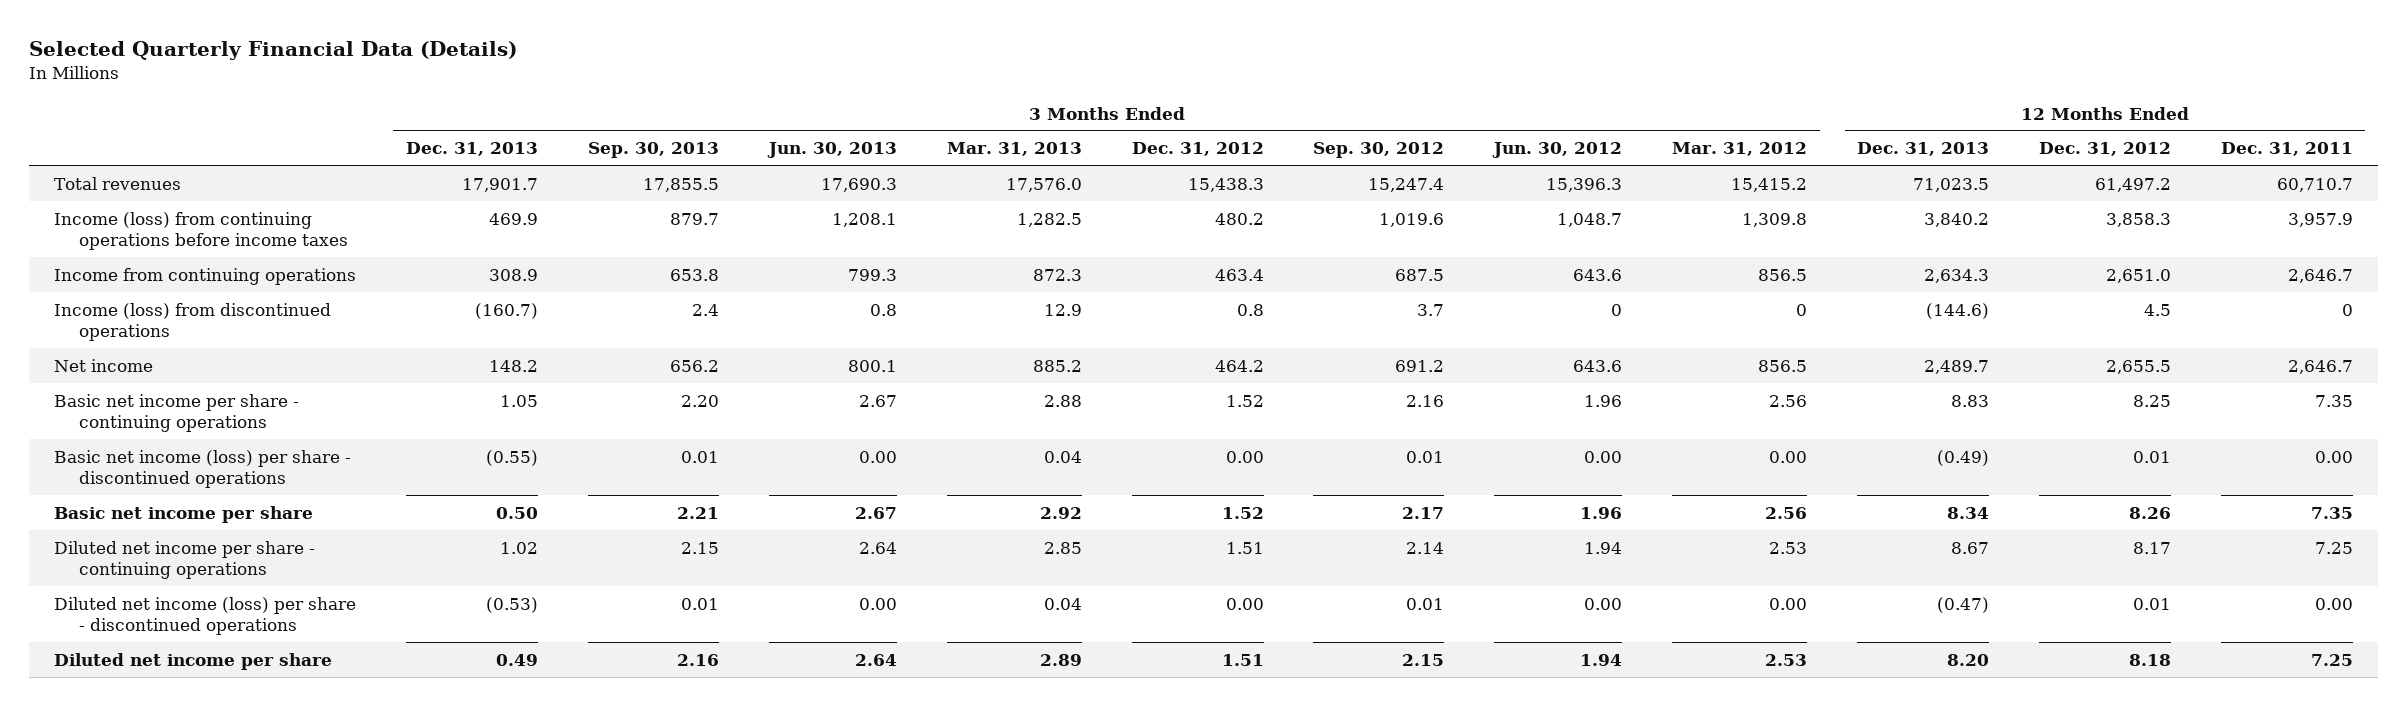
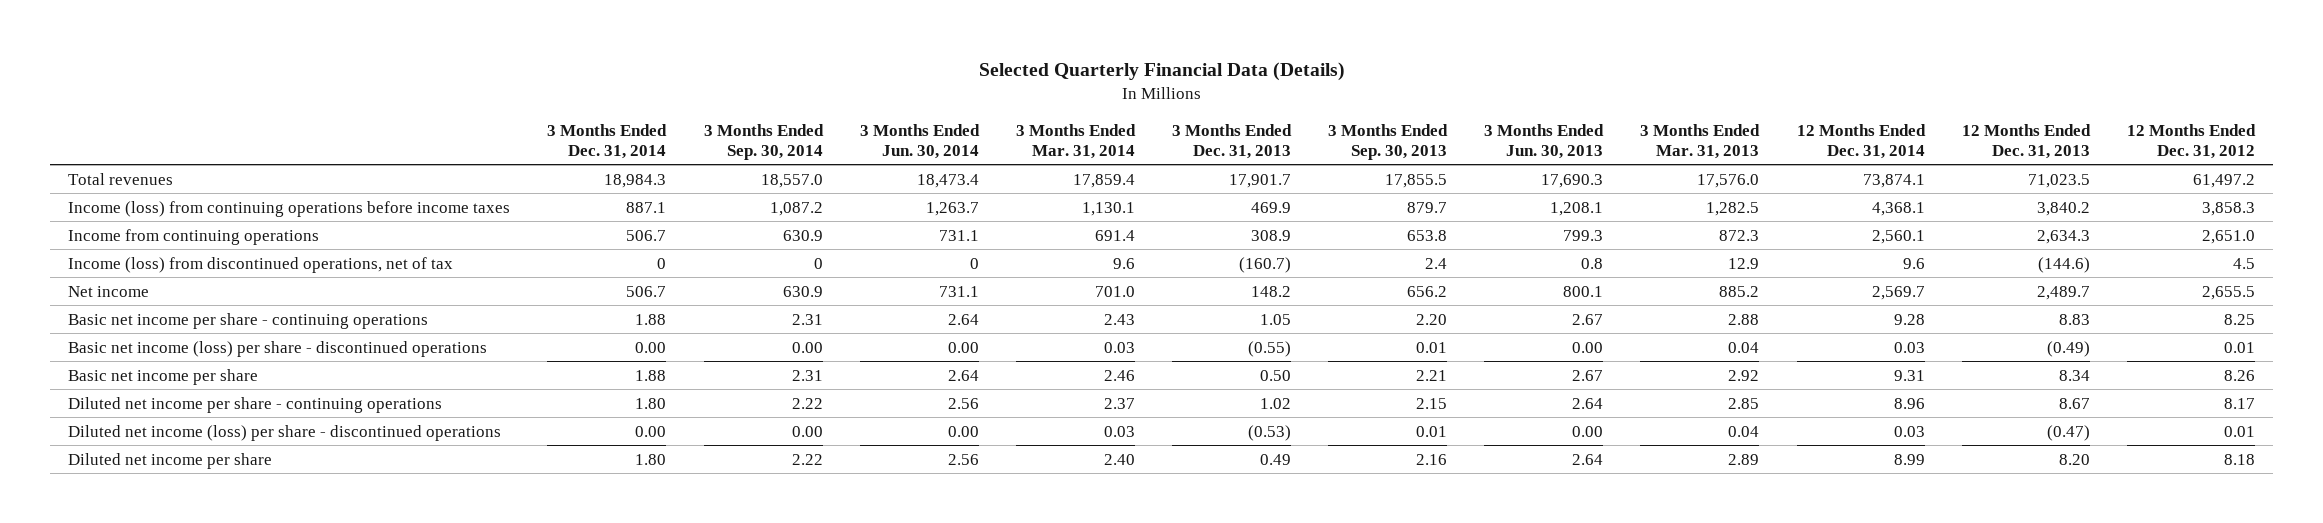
[1131,142,1264,157] Dec. 31, 2012 -> none
[1313,142,1445,159] Sep. 30, 2012 -> none
[1492,142,1623,159] Jun. 30, 2012 -> none
[1672,142,1808,157] Mar. 31, 2012 -> none
[2220,142,2353,157] Dec. 31, 2011 -> none
none -> [547,123,668,159] 3 Months Ended Dec. 31, 2014
none -> [703,123,824,160] 3 Months Ended Sep. 30, 2014
none -> [859,123,980,159] 3 Months Ended Jun. 30, 2014
none -> [1015,123,1136,159] 3 Months Ended Mar. 31, 2014
none -> [1796,123,1926,159] 12 Months Ended Dec. 31, 2014
[54,302,332,341] Income (loss) from discontinued operations -> [68,256,454,273] Income (loss) from discontinued operations, net of tax

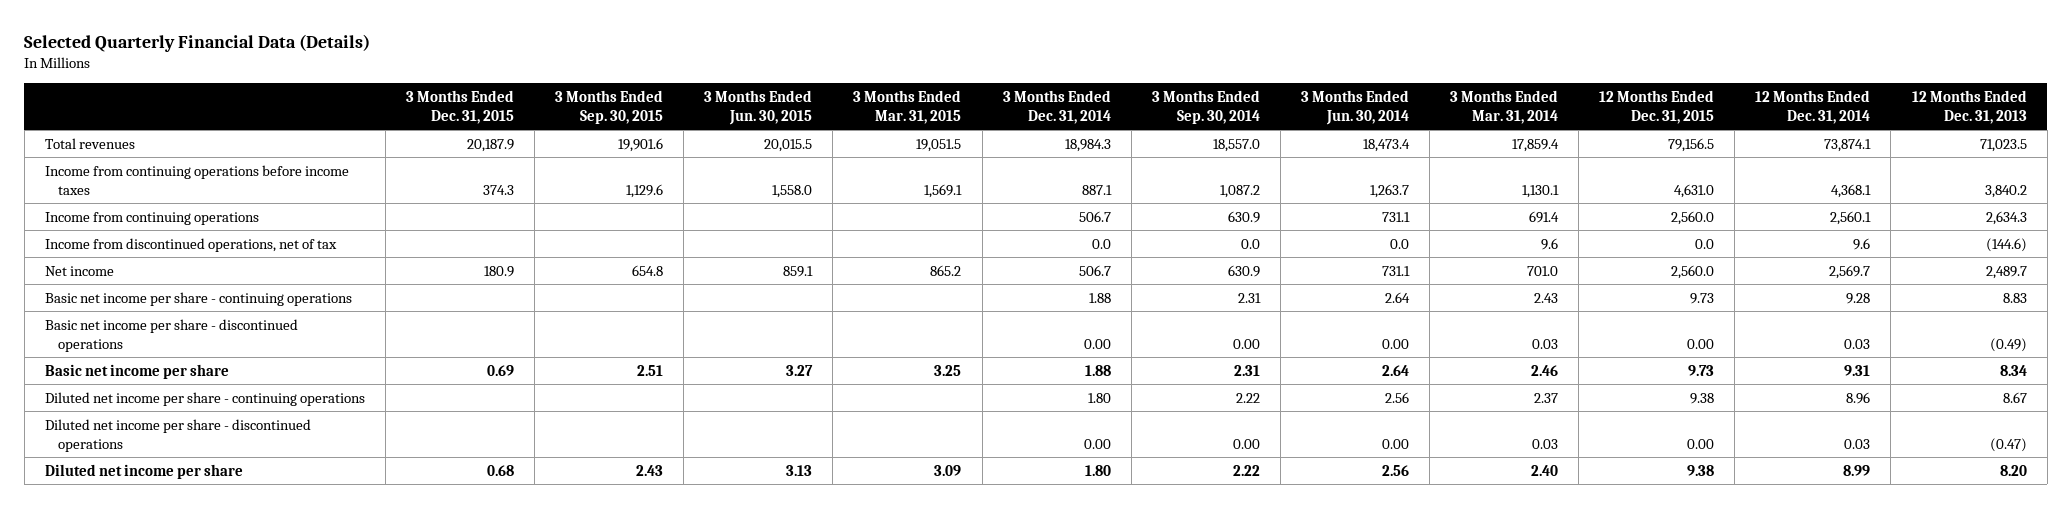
[1172,123,1293,159] 3 Months Ended Dec. 31, 2013 -> none
[1328,123,1449,160] 3 Months Ended Sep. 30, 2013 -> none
[1484,123,1605,159] 3 Months Ended Jun. 30, 2013 -> none
[1640,123,1761,159] 3 Months Ended Mar. 31, 2013 -> none
[2126,123,2256,159] 12 Months Ended Dec. 31, 2012 -> none
none -> [406,89,515,124] 3 Months Ended Dec. 31, 2015
none -> [555,89,664,124] 3 Months Ended Sep. 30, 2015
none -> [704,89,813,125] 3 Months Ended Jun. 30, 2015
none -> [853,89,962,124] 3 Months Ended Mar. 31, 2015
none -> [1599,89,1715,124] 12 Months Ended Dec. 31, 2015
[68,200,511,217] Income (loss) from continuing operations before income taxes -> [44,164,349,195] Income from continuing operations before income taxes
[68,256,454,273] Income (loss) from discontinued operations, net of tax -> [44,237,337,252] Income from discontinued operations, net of tax
[657,257,667,269] 0 -> [1091,238,1111,249] 0.0
[813,257,823,269] 0 -> [1240,238,1260,249] 0.0
[969,257,979,269] 0 -> [1389,238,1409,249] 0.0
[68,340,488,357] Basic net income (loss) per share - discontinued operations -> [44,318,298,352] Basic net income per share - discontinued operations
[68,424,502,441] Diluted net income (loss) per share - discontinued operations -> [44,418,311,452] Diluted net income per share - discontinued operations

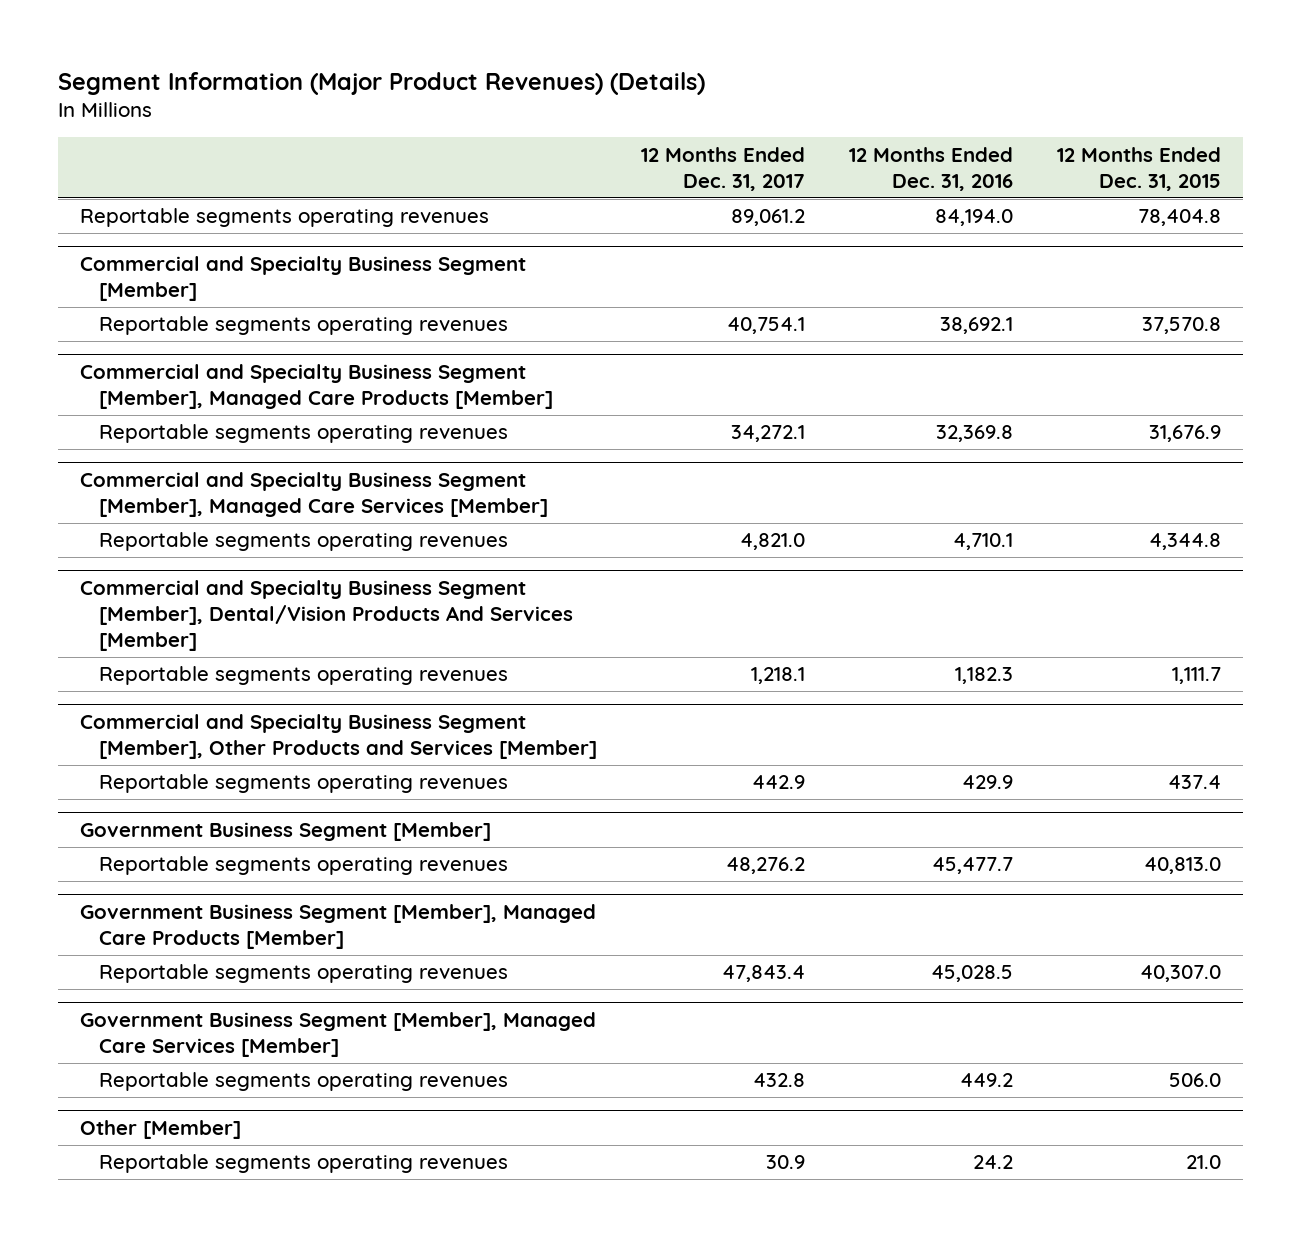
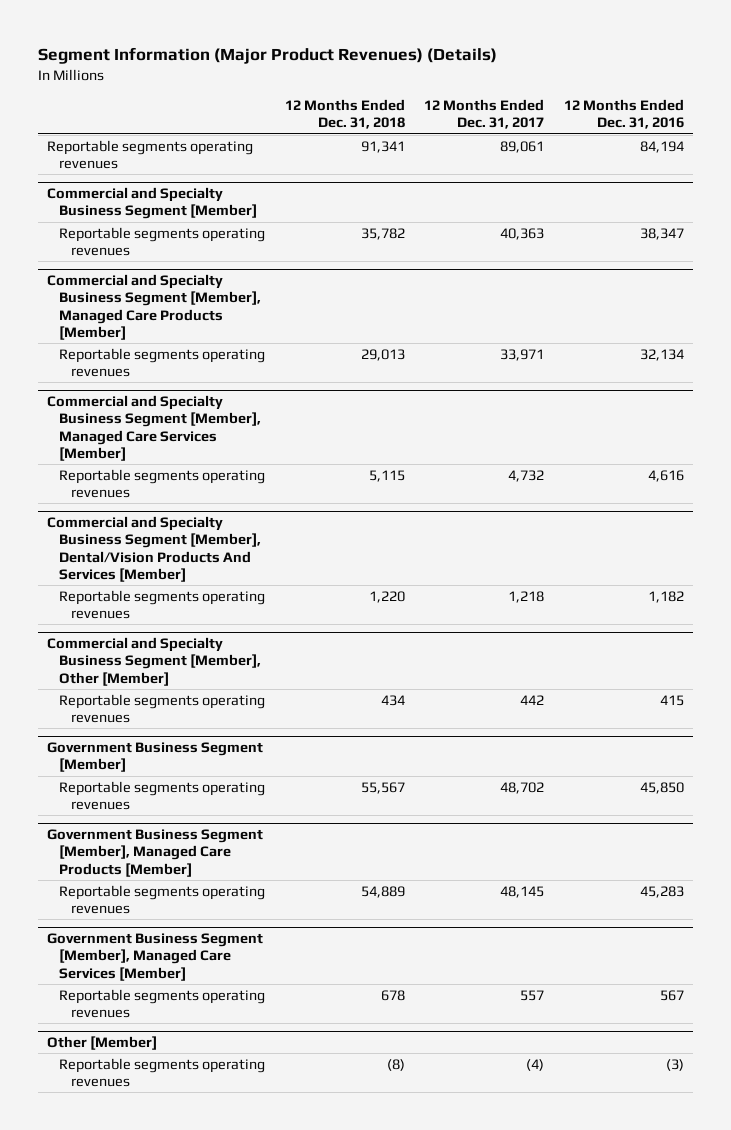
[1057,146,1222,191] 12 Months Ended Dec. 31, 2015 -> none
none -> [284,99,405,130] 12 Months Ended Dec. 31, 2018
[730,209,805,227] 89,061.2 -> [500,140,545,153] 89,061
[935,209,1014,227] 84,194.0 -> [639,140,684,153] 84,194
[726,317,805,335] 40,754.1 -> [500,227,545,240] 40,363
[940,317,1014,335] 38,692.1 -> [639,227,684,240] 38,347
[730,425,805,443] 34,272.1 -> [500,348,545,361] 33,971
[936,425,1014,443] 32,369.8 -> [639,348,684,361] 32,134
[739,533,805,551] 4,821.0 -> [508,469,545,482] 4,732
[953,533,1014,551] 4,710.1 -> [647,469,684,482] 4,616
[750,667,805,685] 1,218.1 -> [508,590,545,603] 1,218
[955,667,1014,685] 1,182.3 -> [647,590,684,603] 1,182
[80,713,597,759] Commercial and Specialty Business Segment [Member], Other Products and Services [Member] -> [47,637,262,686] Commercial and Specialty Business Segment [Member], Other [Member]
[751,775,805,790] 442.9 -> [520,694,545,705] 442
[962,775,1014,790] 429.9 -> [659,694,684,706] 415
[725,857,805,875] 48,276.2 -> [500,781,545,794] 48,702
[932,857,1014,875] 45,477.7 -> [639,781,684,794] 45,850
[721,965,805,983] 47,843.4 -> [500,885,545,898] 48,145
[931,965,1014,983] 45,028.5 -> [639,885,684,898] 45,283
[752,1073,805,1088] 432.8 -> [520,989,545,1001] 557
[960,1073,1014,1088] 449.2 -> [659,989,684,1001] 567
[765,1155,805,1170] 30.9 -> [526,1058,545,1071] (4)
[973,1155,1014,1170] 24.2 -> [665,1058,684,1071] (3)

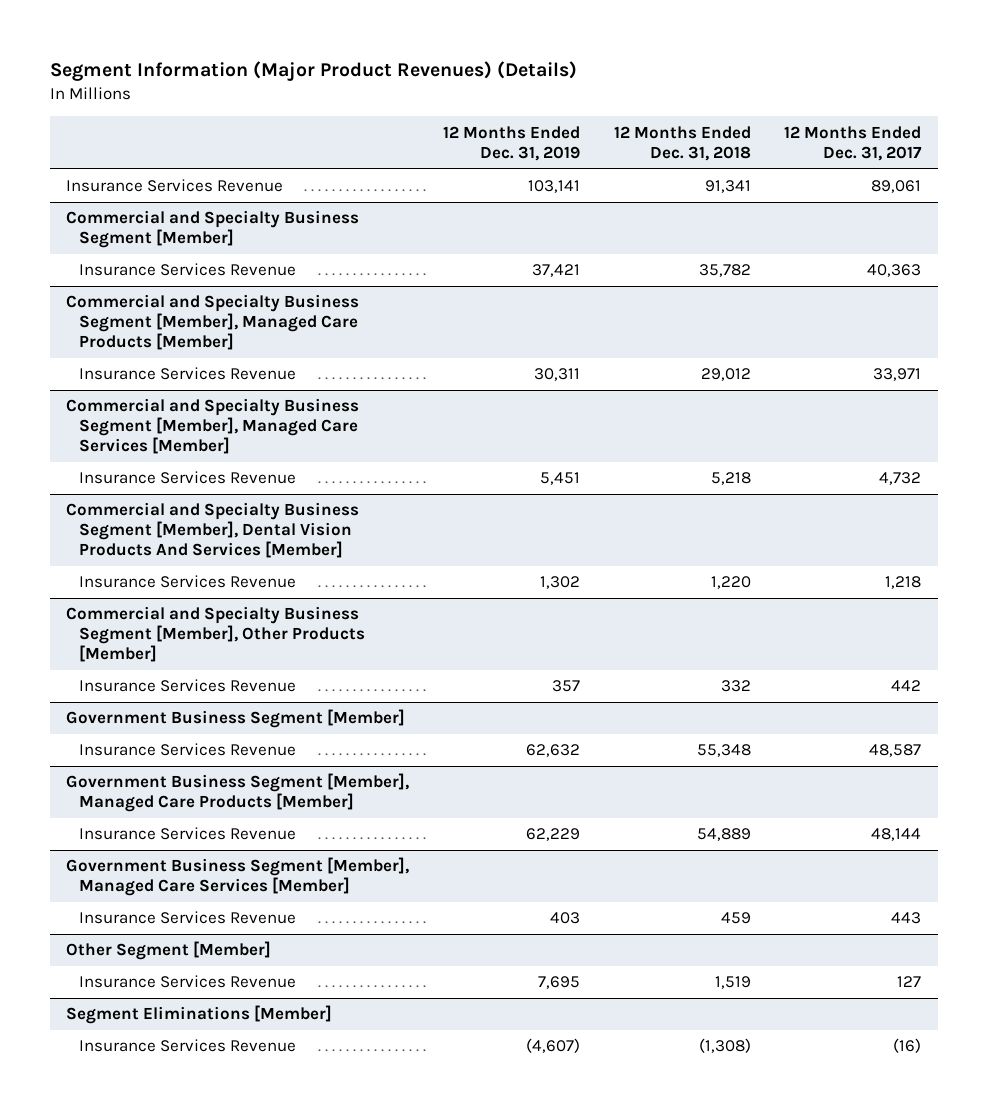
[563,99,684,130] 12 Months Ended Dec. 31, 2016 -> none
none -> [443,125,581,161] 12 Months Ended Dec. 31, 2019
[47,139,254,169] Reportable segments operating revenues -> [66,179,284,193] Insurance Services Revenue
[59,226,266,256] Reportable segments operating revenues -> [79,263,297,277] Insurance Services Revenue
[59,347,266,377] Reportable segments operating revenues -> none
none -> [79,367,297,381] Insurance Services Revenue
[59,468,266,498] Reportable segments operating revenues -> none
[59,693,266,723] Reportable segments operating revenues -> none
none -> [79,471,297,485] Insurance Services Revenue
[47,516,262,582] Commercial and Specialty Business Segment [Member], Dental/Vision Products And Services [Member] -> [66,502,360,559] Commercial and Specialty Business Segment [Member], Dental Vision Products And Services [Member]
[59,589,266,619] Reportable segments operating revenues -> [79,575,297,589] Insurance Services Revenue
[47,637,262,686] Commercial and Specialty Business Segment [Member], Other [Member] -> [66,606,366,663] Commercial and Specialty Business Segment [Member], Other Products [Member]
none -> [79,679,297,693] Insurance Services Revenue
[59,780,266,810] Reportable segments operating revenues -> none
none -> [79,743,297,757] Insurance Services Revenue
[59,884,266,914] Reportable segments operating revenues -> none
none -> [79,827,297,841] Insurance Services Revenue
[59,988,266,1018] Reportable segments operating revenues -> none
[59,1057,266,1087] Reportable segments operating revenues -> none
none -> [79,911,297,925] Insurance Services Revenue
[47,1036,158,1051] Other [Member] -> [66,941,272,961] Other Segment [Member]
none -> [79,975,297,989] Insurance Services Revenue
none -> [66,1005,333,1025] Segment Eliminations [Member]
none -> [79,1039,297,1053] Insurance Services Revenue

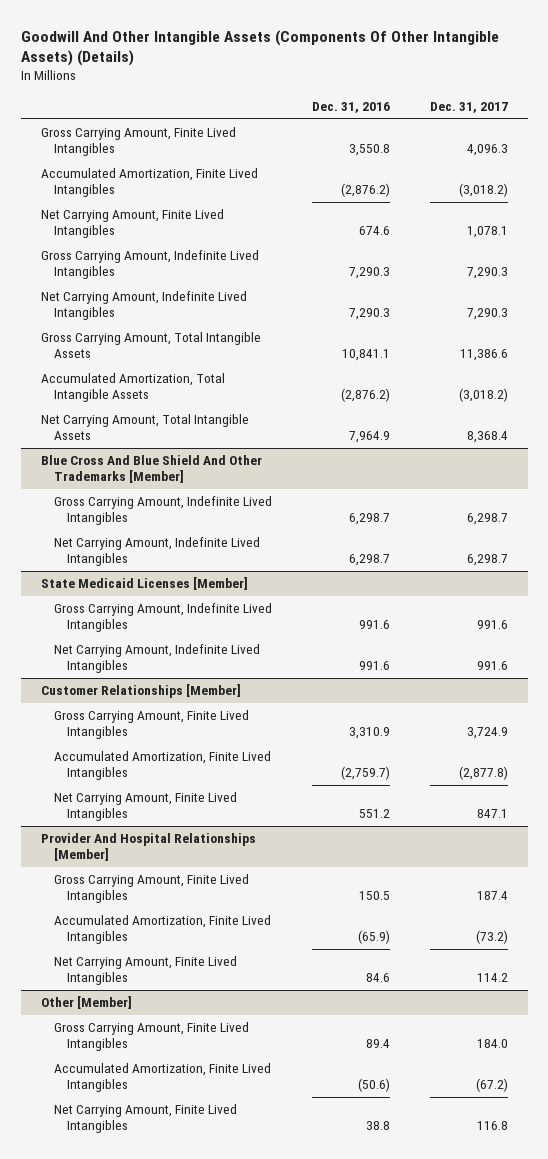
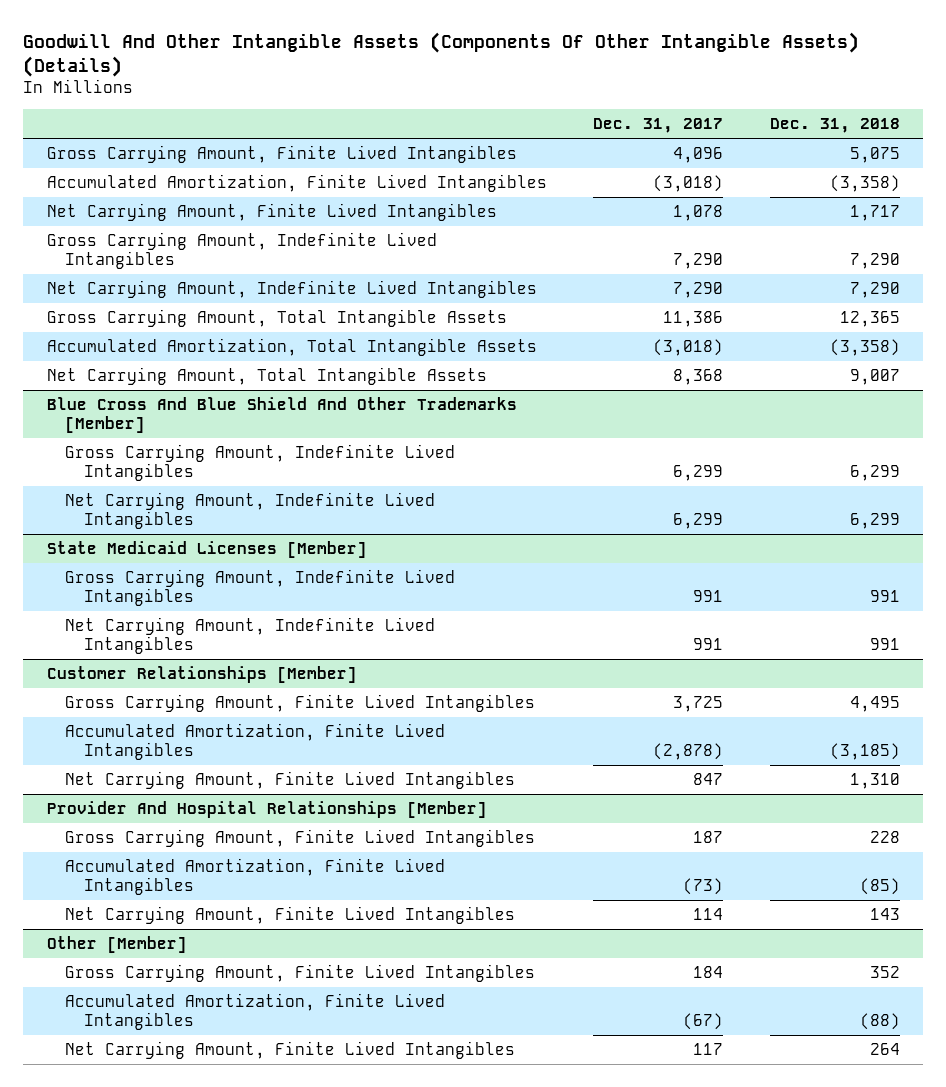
[311,102,390,114] Dec. 31, 2016 -> none
none -> [769,118,900,134] Dec. 31, 2018
[466,143,508,156] 4,096.3 -> [673,147,724,164] 4,096
[458,182,508,197] (3,018.2) -> [653,175,724,193] (3,018)
[466,225,508,238] 1,078.1 -> [673,205,724,222] 1,078
[466,266,508,279] 7,290.3 -> [673,252,724,269] 7,290
[466,307,508,320] 7,290.3 -> [673,282,724,299] 7,290
[459,348,508,361] 11,386.6 -> [663,311,724,328] 11,386
[458,387,508,402] (3,018.2) -> [653,339,724,357] (3,018)
[466,430,508,443] 8,368.4 -> [673,369,724,386] 8,368
[466,512,508,525] 6,298.7 -> [673,464,724,481] 6,299
[466,553,508,566] 6,298.7 -> [673,512,724,529] 6,299
[476,619,508,629] 991.6 -> [693,589,724,602] 991
[476,660,508,670] 991.6 -> [693,637,724,650] 991
[466,726,508,739] 3,724.9 -> [673,696,724,713] 3,725
[458,765,508,780] (2,877.8) -> [653,742,724,760] (2,878)
[476,808,508,818] 847.1 -> [693,773,724,786] 847
[476,890,508,900] 187.4 -> [693,831,724,844] 187
[475,929,508,944] (73.2) -> [683,877,724,895] (73)
[476,972,508,982] 114.2 -> [693,908,724,921] 114
[476,1038,508,1048] 184.0 -> [693,966,724,979] 184
[475,1077,508,1092] (67.2) -> [683,1012,724,1030] (67)
[476,1120,508,1130] 116.8 -> [693,1043,724,1056] 117

